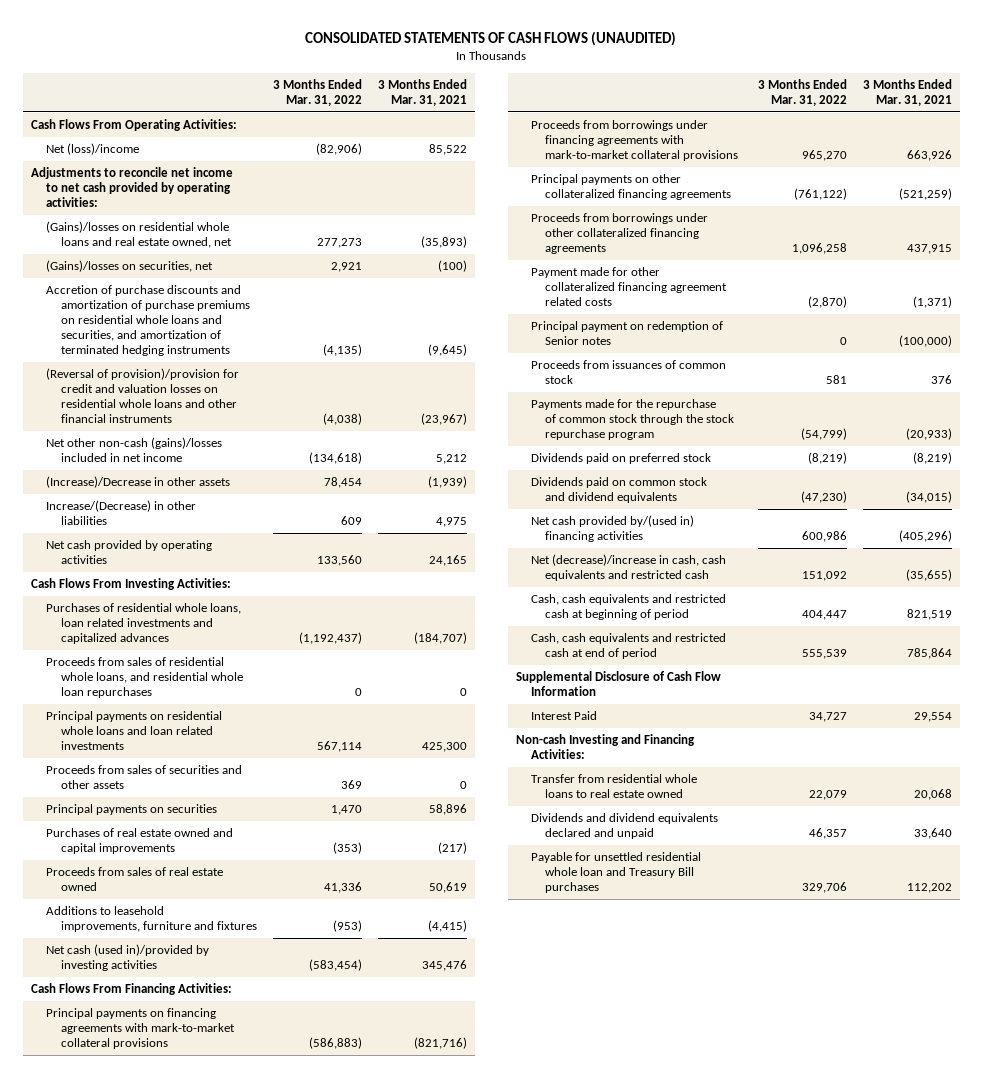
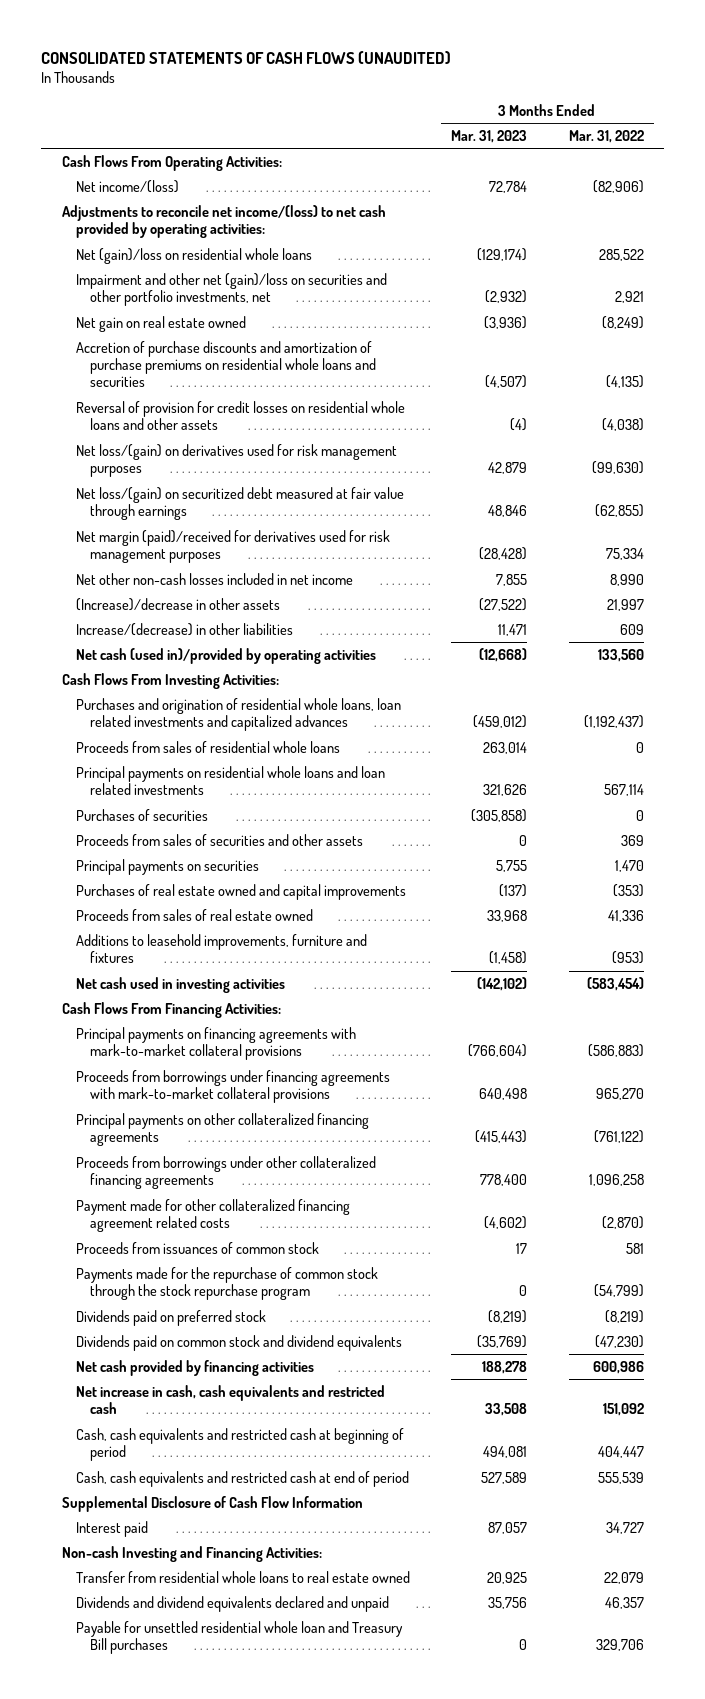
[378,79,468,107] 3 Months Ended Mar. 31, 2021 -> none
none -> [451,130,528,144] Mar. 31, 2023
[45,143,139,156] Net (loss)/income -> [75,180,179,194] Net income/(loss)
[30,167,233,208] Adjustments to reconcile net income to net cash provided by operating activities: -> [61,205,386,239] Adjustments to reconcile net income/(loss) to net cash provided by operating activities:
[45,221,232,249] (Gains)/losses on residential whole loans and real estate owned, net -> [75,248,312,265] Net (gain)/loss on residential whole loans
[317,238,363,249] 277,273 -> [598,249,644,262] 285,522
[45,260,213,273] (Gains)/losses on securities, net -> [75,273,387,307] Impairment and other net (gain)/loss on securities and other portfolio investments, net
none -> [75,316,246,333] Net gain on real estate owned
[45,285,250,357] Accretion of purchase discounts and amortization of purchase premiums on residential whole loans and securities, and amortization of terminated hedging instruments -> [75,341,376,388] Accretion of purchase discounts and amortization of purchase premiums on residential whole loans and securities
[45,368,239,424] (Reversal of provision)/provision for credit and valuation losses on residential whole loans and other financial instruments -> [75,401,405,431] Reversal of provision for credit losses on residential whole loans and other assets
none -> [75,444,397,478] Net loss/(gain) on derivatives used for risk management purposes
none -> [75,487,404,521] Net loss/(gain) on securitized debt measured at fair value through earnings
none -> [75,530,390,564] Net margin (paid)/received for derivatives used for risk management purposes
[45,437,222,463] Net other non-cash (gains)/losses included in net income -> [75,573,353,586] Net other non-cash losses included in net income
[309,452,363,465] (134,618) -> [609,574,644,587] 8,990
[45,476,230,489] (Increase)/Decrease in other assets -> [75,598,280,612] (Increase)/decrease in other assets
[324,477,363,489] 78,454 -> [606,599,644,612] 21,997
[45,500,196,526] Increase/(Decrease) in other liabilities -> [75,623,293,637] Increase/(decrease) in other liabilities
[45,540,212,565] Net cash provided by operating activities -> [75,648,376,665] Net cash (used in)/provided by operating activities
[45,603,241,645] Purchases of residential whole loans, loan related investments and capitalized advances -> [75,698,401,732] Purchases and origination of residential whole loans, loan related investments and capitalized advances
[45,657,243,699] Proceeds from sales of residential whole loans, and residential whole loan repurchases -> [75,741,340,754] Proceeds from sales of residential whole loans
none -> [75,809,208,822] Purchases of securities
[45,944,209,972] Net cash (used in)/provided by investing activities -> [75,977,285,994] Net cash used in investing activities
[530,321,723,346] Principal payment on redemption of Senior notes -> none
[530,515,694,543] Net cash provided by/(used in) financing activities -> [75,1360,314,1377] Net cash provided by financing activities
[530,554,726,582] Net (decrease)/increase in cash, cash equivalents and restricted cash -> [75,1385,385,1415] Net increase in cash, cash equivalents and restricted cash
[530,711,597,721] Interest Paid -> [75,1521,148,1538] Interest paid

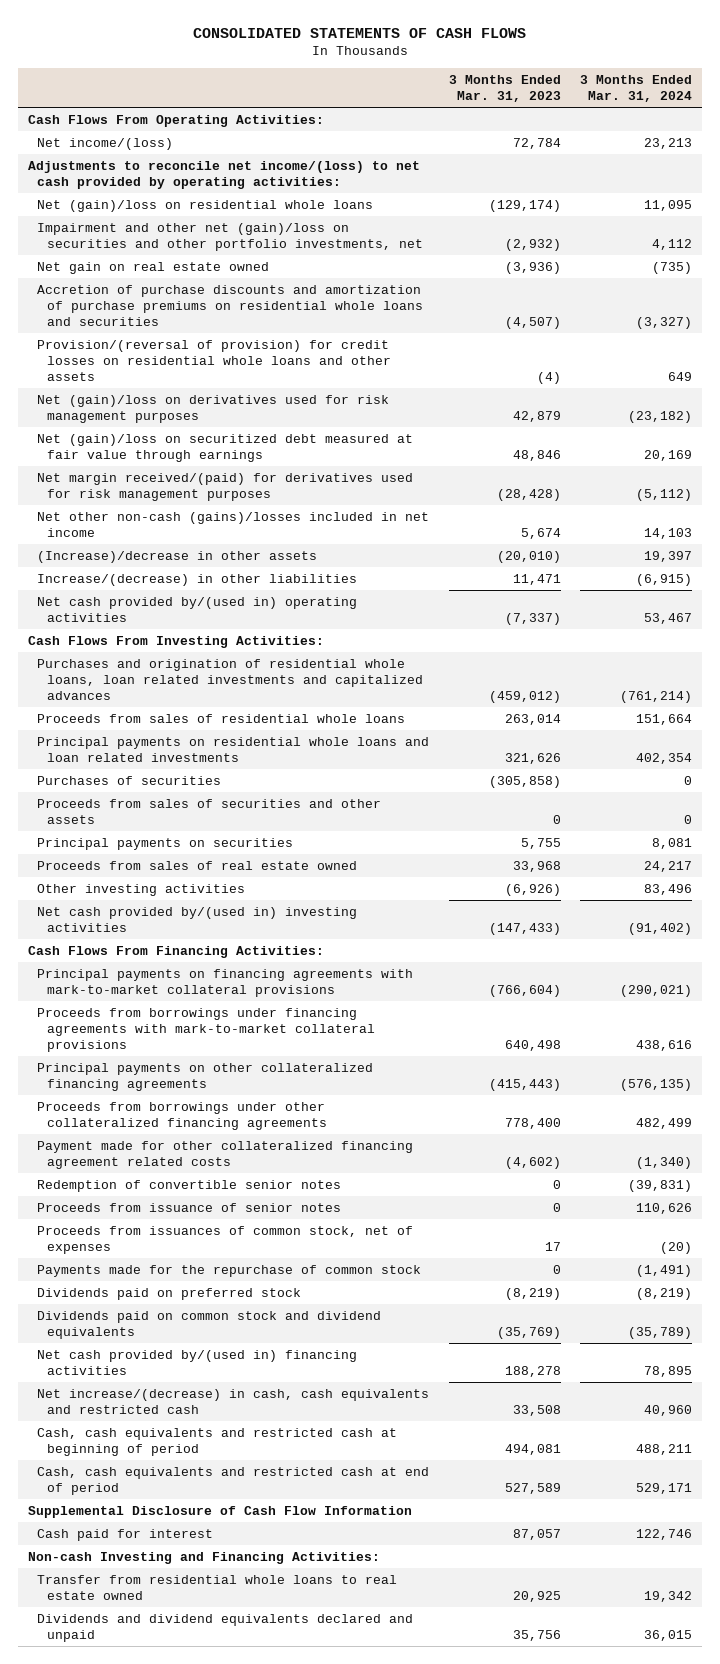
[41,50,452,64] CONSOLIDATED STATEMENTS OF CASH FLOWS (UNAUDITED) -> [193,27,527,38] CONSOLIDATED STATEMENTS OF CASH FLOWS
[568,130,644,144] Mar. 31, 2022 -> none
none -> [580,75,693,103] 3 Months Ended Mar. 31, 2024
[75,401,405,431] Reversal of provision for credit losses on residential whole loans and other assets -> [37,339,392,381] Provision/(reversal of provision) for credit losses on residential whole loans and other assets
[75,444,397,478] Net loss/(gain) on derivatives used for risk management purposes -> [37,394,390,423] Net (gain)/loss on derivatives used for risk management purposes
[75,487,404,521] Net loss/(gain) on securitized debt measured at fair value through earnings -> [37,433,414,462] Net (gain)/loss on securitized debt measured at fair value through earnings
[75,530,390,564] Net margin (paid)/received for derivatives used for risk management purposes -> [37,472,414,501] Net margin received/(paid) for derivatives used for risk management purposes
[75,573,353,586] Net other non-cash losses included in net income -> [37,511,430,537] Net other non-cash (gains)/losses included in net income
[496,574,528,587] 7,855 -> [520,527,561,539] 5,674
[479,598,528,612] (27,522) -> [496,550,561,563] (20,010)
[75,648,376,665] Net cash (used in)/provided by operating activities -> [37,596,358,622] Net cash provided by/(used in) operating activities
[479,648,528,663] (12,668) -> [504,612,561,625] (7,337)
[75,884,406,901] Purchases of real estate owned and capital improvements -> none
[75,934,367,964] Additions to leasehold improvements, furniture and fixtures -> none
none -> [37,883,246,896] Other investing activities
[75,977,285,994] Net cash used in investing activities -> [37,906,358,932] Net cash provided by/(used in) investing activities
[477,977,528,992] (142,102) -> [488,922,561,935] (147,433)
none -> [37,1179,342,1192] Redemption of convertible senior notes
none -> [37,1202,342,1212] Proceeds from issuance of senior notes
[75,1242,319,1255] Proceeds from issuances of common stock -> [37,1225,414,1254] Proceeds from issuances of common stock, net of expenses
[75,1267,378,1301] Payments made for the repurchase of common stock through the stock repurchase program -> [37,1264,422,1277] Payments made for the repurchase of common stock
[75,1360,314,1377] Net cash provided by financing activities -> [37,1349,358,1375] Net cash provided by/(used in) financing activities
[75,1385,385,1415] Net increase in cash, cash equivalents and restricted cash -> [37,1388,430,1414] Net increase/(decrease) in cash, cash equivalents and restricted cash
[75,1521,148,1538] Interest paid -> [37,1528,214,1541] Cash paid for interest
[75,1621,403,1655] Payable for unsettled residential whole loan and Treasury Bill purchases -> none

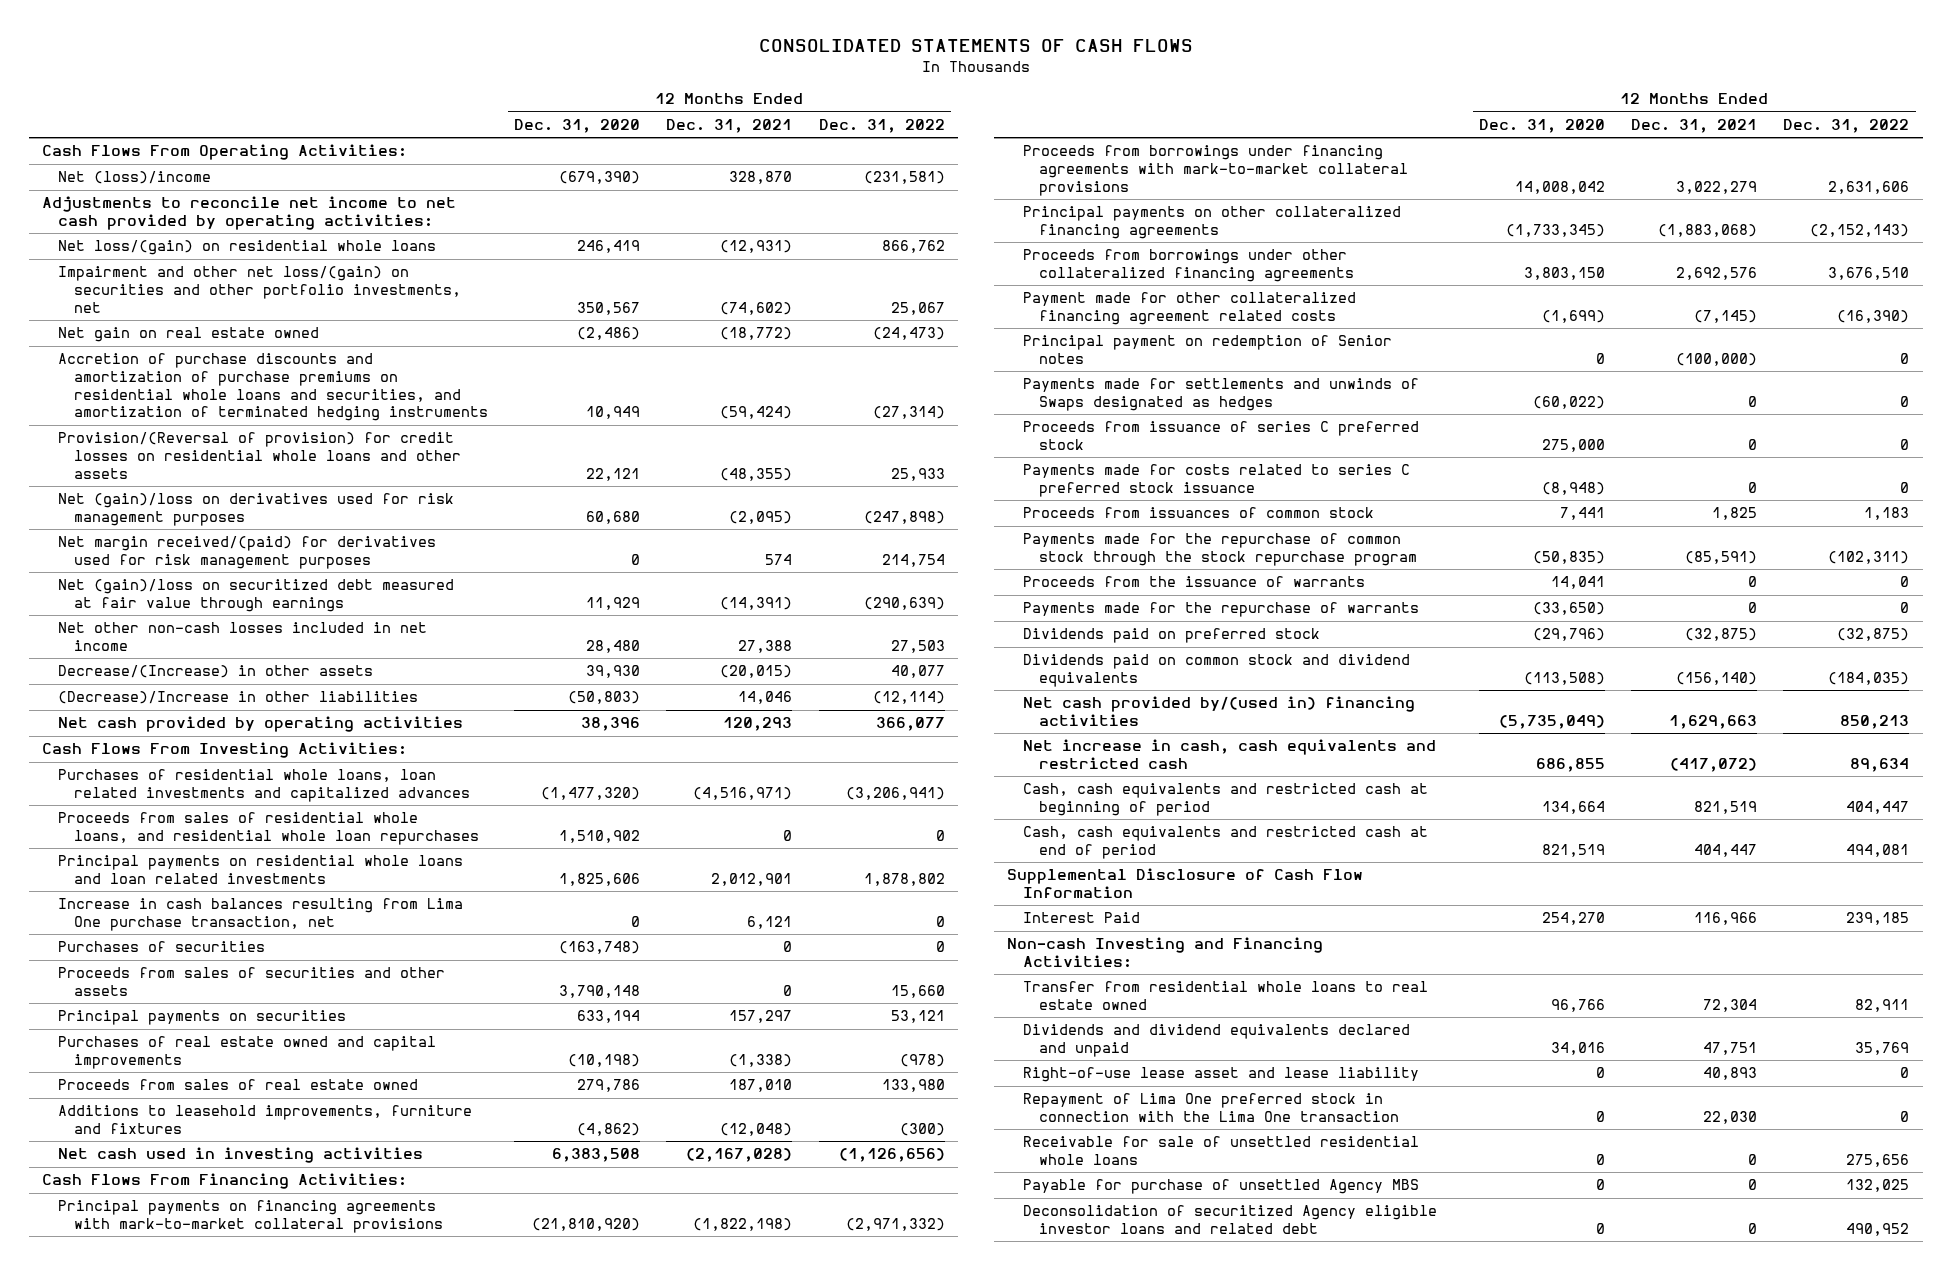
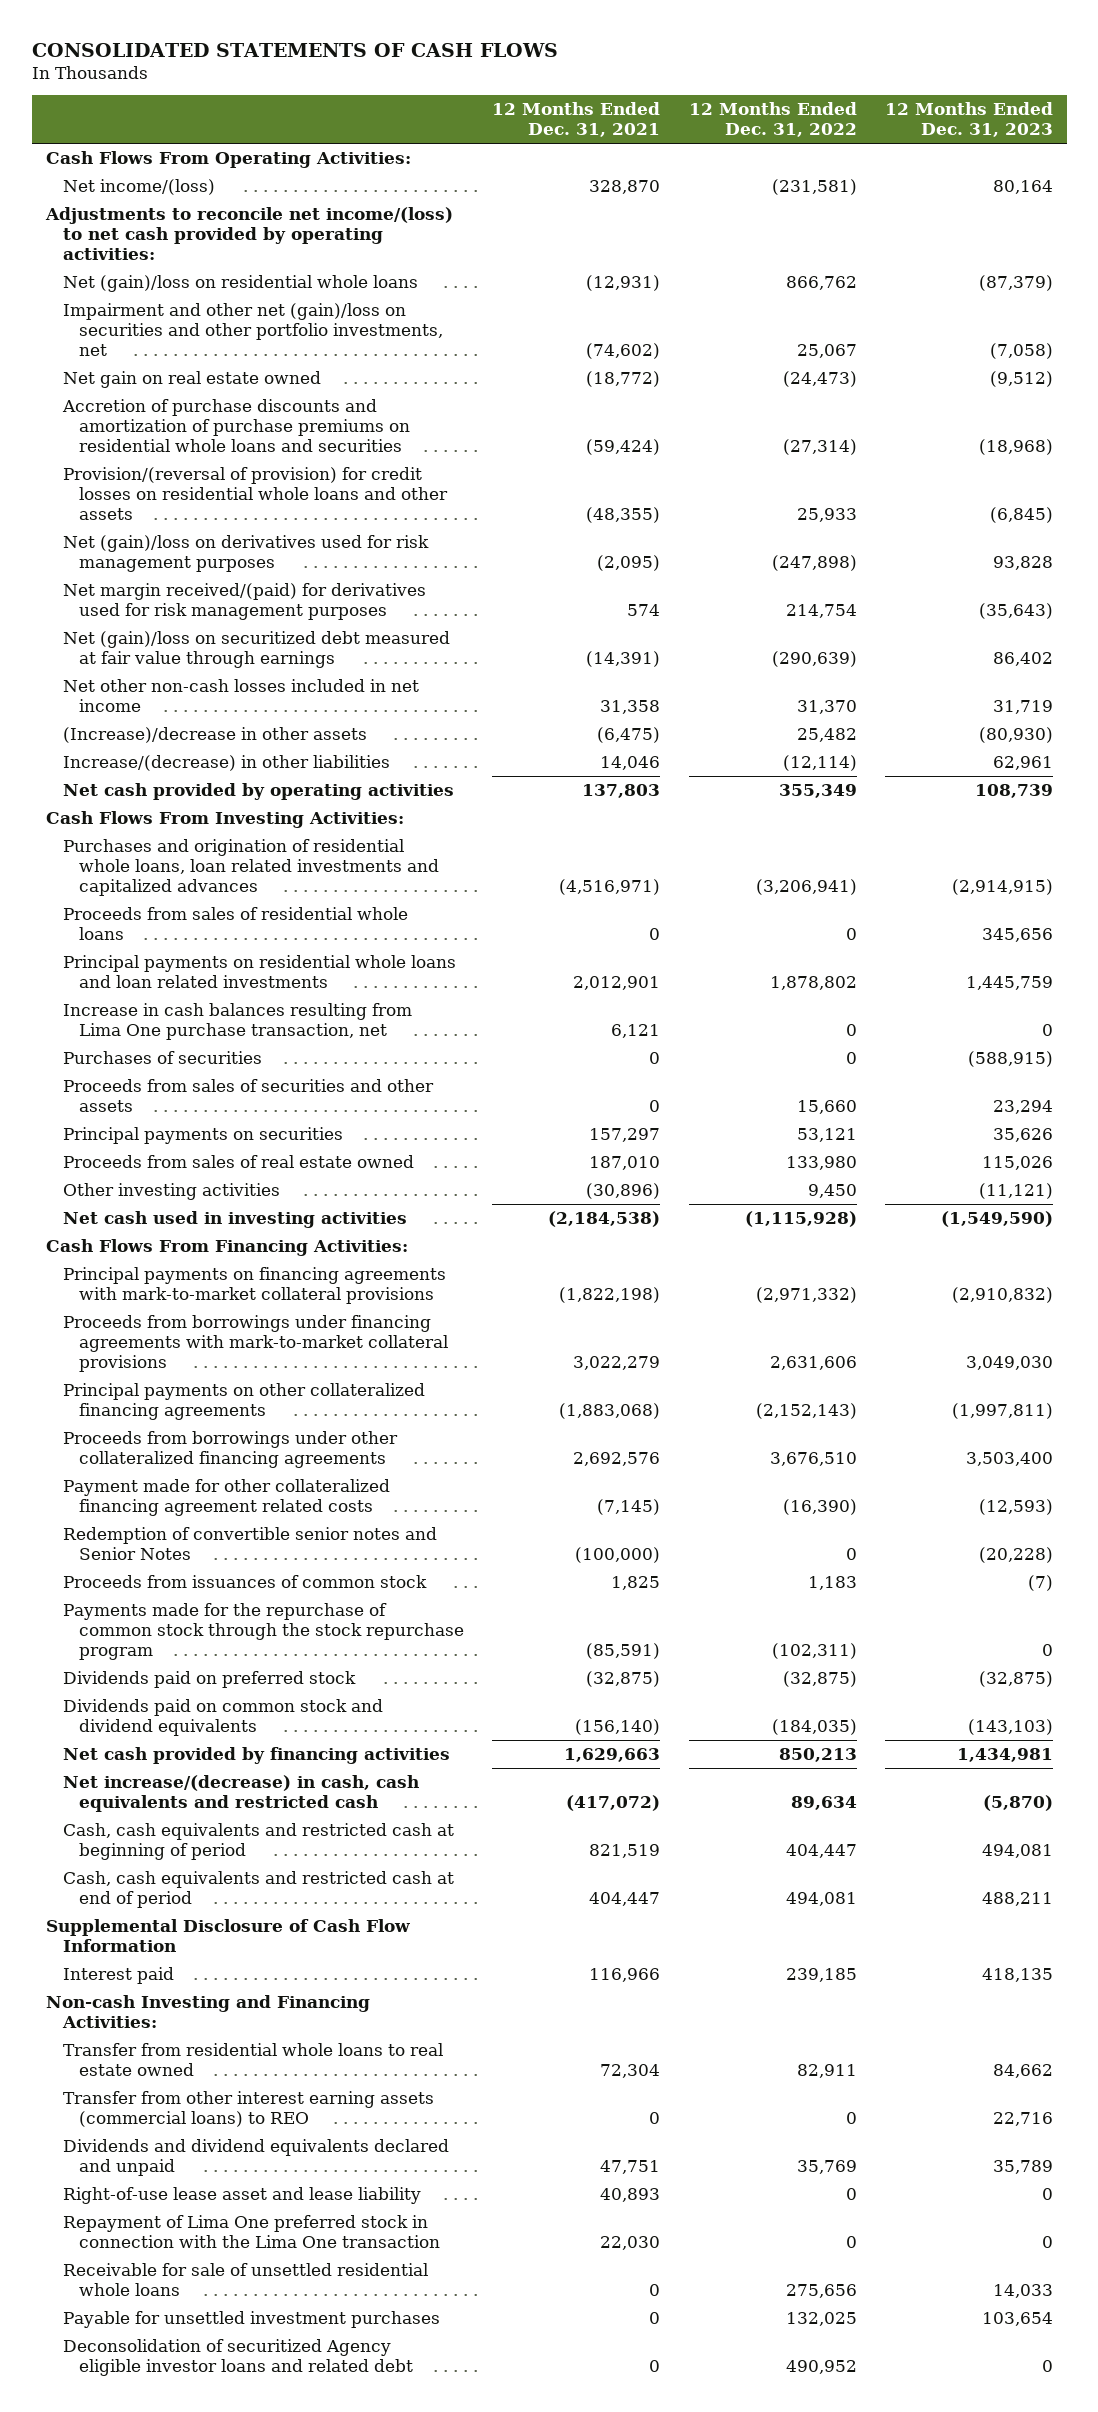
[514,118,641,133] Dec. 31, 2020 -> none
none -> [884,102,1053,138] 12 Months Ended Dec. 31, 2023
[58,171,212,185] Net (loss)/income -> [62,179,215,196] Net income/(loss)
[42,196,457,231] Adjustments to reconcile net income to net cash provided by operating activities: -> [44,207,453,261] Adjustments to reconcile net income/(loss) to net cash provided by operating activities:
[58,240,437,256] Net loss/(gain) on residential whole loans -> [62,275,418,293] Net (gain)/loss on residential whole loans
[58,266,462,313] Impairment and other net loss/(gain) on securities and other portfolio investments, net -> [62,303,444,357] Impairment and other net (gain)/loss on securities and other portfolio investments, net
[58,353,489,422] Accretion of purchase discounts and amortization of purchase premiums on residential whole loans and securities, and amortization of terminated hedging instruments -> [61,399,411,453] Accretion of purchase discounts and amortization of purchase premiums on residential whole loans and securities
[58,432,462,479] Provision/(Reversal of provision) for credit losses on residential whole loans and other assets -> [62,467,449,521] Provision/(reversal of provision) for credit losses on residential whole loans and other assets
[738,640,793,654] 27,388 -> [600,700,661,715] 31,358
[890,640,945,654] 27,503 -> [796,700,857,715] 31,370
[58,665,374,679] Decrease/(Increase) in other assets -> [62,727,367,744] (Increase)/decrease in other assets
[720,665,793,679] (20,015) -> [597,727,661,744] (6,475)
[890,665,945,679] 40,077 -> [796,728,857,743] 25,482
[58,691,419,705] (Decrease)/Increase in other liabilities -> [62,755,390,772] Increase/(decrease) in other liabilities
[723,717,793,732] 120,293 -> [582,784,661,799] 137,803
[875,717,945,732] 366,077 -> [778,784,857,799] 355,349
[58,769,471,803] Purchases of residential whole loans, loan related investments and capitalized advances -> [62,839,440,897] Purchases and origination of residential whole loans, loan related investments and capitalized advances
[58,812,480,846] Proceeds from sales of residential whole loans, and residential whole loan repurchases -> [62,907,408,941] Proceeds from sales of residential whole loans
[58,1036,437,1070] Purchases of real estate owned and capital improvements -> none
[58,1105,473,1135] Additions to leasehold improvements, furniture and fixtures -> none
none -> [62,1183,280,1201] Other investing activities
[686,1148,793,1163] (2,167,028) -> [548,1211,661,1228] (2,184,538)
[838,1148,945,1163] (1,126,656) -> [744,1211,857,1228] (1,115,928)
[1023,335,1393,365] Principal payment on redemption of Senior notes -> none
[1023,378,1420,412] Payments made for settlements and unwinds of Swaps designated as hedges -> none
[1023,421,1420,451] Proceeds from issuance of series C preferred stock -> none
[1023,464,1411,498] Payments made for costs related to series C preferred stock issuance -> none
none -> [62,1527,437,1561] Redemption of convertible senior notes and Senior Notes
[1023,576,1366,588] Proceeds from the issuance of warrants -> none
[1023,602,1420,618] Payments made for the repurchase of warrants -> none
[1023,696,1416,727] Net cash provided by/(used in) financing activities -> [62,1747,450,1765] Net cash provided by financing activities
[1023,739,1437,770] Net increase in cash, cash equivalents and restricted cash -> [62,1775,419,1813] Net increase/(decrease) in cash, cash equivalents and restricted cash
[1023,912,1141,924] Interest Paid -> [62,1967,174,1985] Interest paid
none -> [62,2091,434,2128] Transfer from other interest earning assets (commercial loans) to REO
[1023,1179,1420,1195] Payable for purchase of unsettled Agency MBS -> [62,2311,440,2329] Payable for unsettled investment purchases

